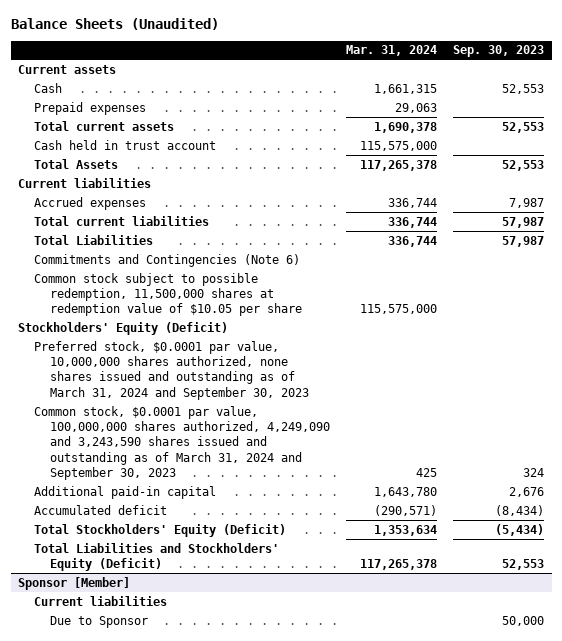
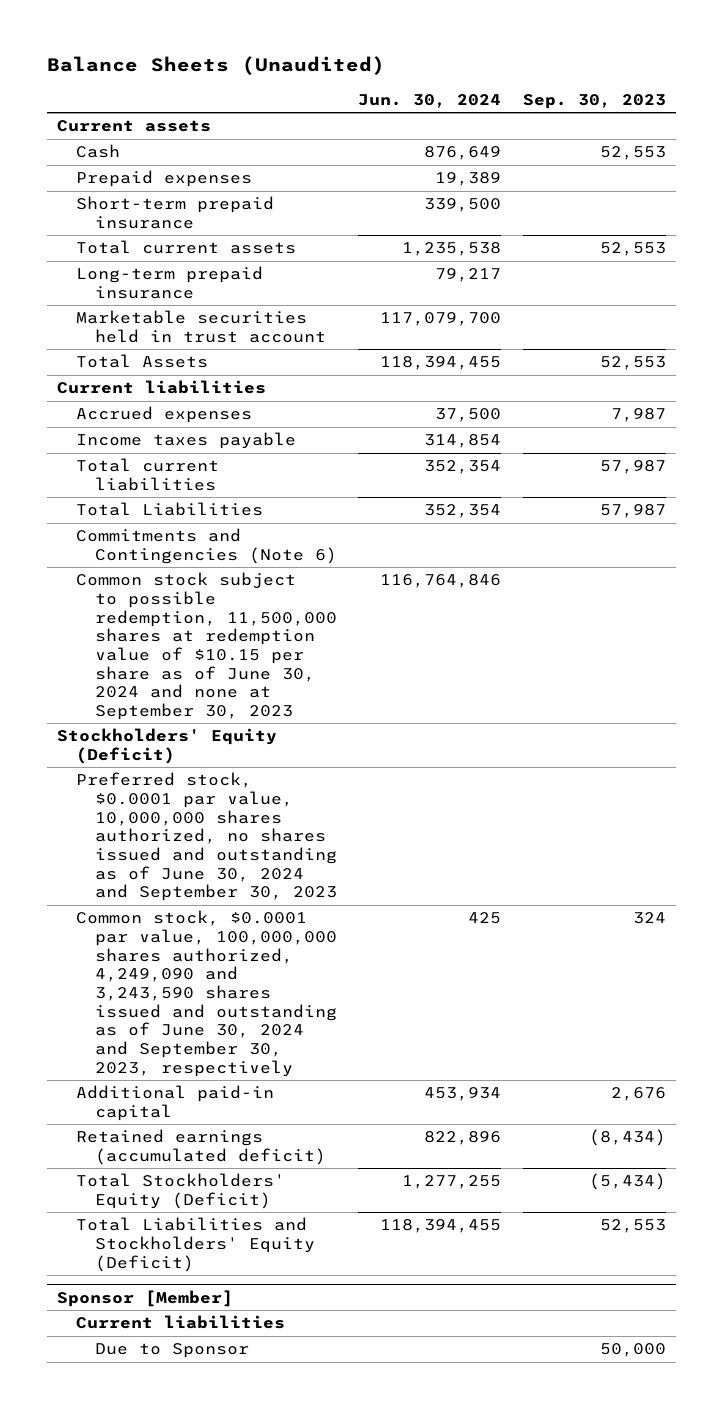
[346,45,438,57] Mar. 31, 2024 -> none
none -> [358,93,502,108] Jun. 30, 2024
none -> [76,196,275,229] Short-term prepaid insurance
none -> [76,266,264,299] Long-term prepaid insurance
[34,139,217,150] Cash held in trust account -> [76,310,326,343] Marketable securities held in trust account
none -> [76,432,297,450] Income taxes payable
[34,272,303,317] Common stock subject to possible redemption, 11,500,000 shares at redemption value of $10.05 per share -> [76,572,337,720] Common stock subject to possible redemption, 11,500,000 shares at redemption value of $10.15 per share as of June 30, 2024 and none at September 30, 2023
[34,340,310,400] Preferred stock, $0.0001 par value, 10,000,000 shares authorized, none shares issued and outstanding as of March 31, 2024 and September 30, 2023 -> [76,772,337,902] Preferred stock, $0.0001 par value, 10,000,000 shares authorized, no shares issued and outstanding as of June 30, 2024 and September 30, 2023
[34,405,331,481] Common stock, $0.0001 par value, 100,000,000 shares authorized, 4,249,090 and 3,243,590 shares issued and outstanding as of March 31, 2024 and September 30, 2023 -> [76,910,337,1077] Common stock, $0.0001 par value, 100,000,000 shares authorized, 4,249,090 and 3,243,590 shares issued and outstanding as of June 30, 2024 and September 30, 2023, respectively
[34,504,168,515] Accumulated deficit -> [76,1129,326,1165] Retained earnings (accumulated deficit)

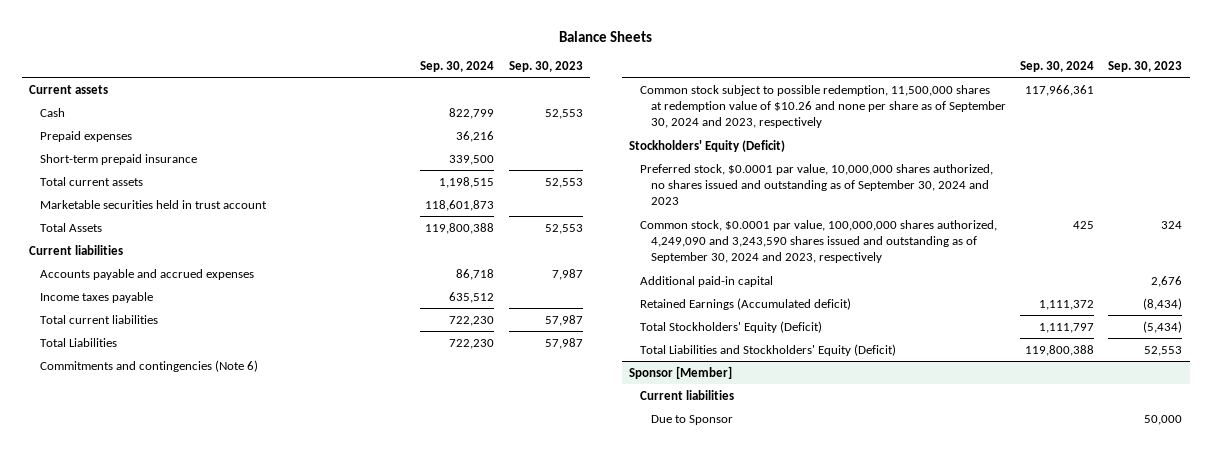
[46,55,385,75] Balance Sheets (Unaudited) -> [558,30,652,42] Balance Sheets
[358,93,502,108] Jun. 30, 2024 -> none
none -> [420,61,495,73] Sep. 30, 2024
[76,266,264,299] Long-term prepaid insurance -> none
[76,406,253,424] Accrued expenses -> [40,268,255,280] Accounts payable and accrued expenses
[76,528,337,564] Commitments and Contingencies (Note 6) -> [40,359,259,372] Commitments and contingencies (Note 6)
[76,572,337,720] Common stock subject to possible redemption, 11,500,000 shares at redemption value of $10.15 per share as of June 30, 2024 and none at September 30, 2023 -> [639,84,1006,129] Common stock subject to possible redemption, 11,500,000 shares at redemption value of $10.26 and none per share as of September 30, 2024 and 2023, respectively
[76,772,337,902] Preferred stock, $0.0001 par value, 10,000,000 shares authorized, no shares issued and outstanding as of June 30, 2024 and September 30, 2023 -> [639,163,993,206] Preferred stock, $0.0001 par value, 10,000,000 shares authorized, no shares issued and outstanding as of September 30, 2024 and 2023
[76,910,337,1077] Common stock, $0.0001 par value, 100,000,000 shares authorized, 4,249,090 and 3,243,590 shares issued and outstanding as of June 30, 2024 and September 30, 2023, respectively -> [639,219,997,264] Common stock, $0.0001 par value, 100,000,000 shares authorized, 4,249,090 and 3,243,590 shares issued and outstanding as of September 30, 2024 and 2023, respectively
[76,1129,326,1165] Retained earnings (accumulated deficit) -> [639,297,851,310] Retained Earnings (Accumulated deficit)

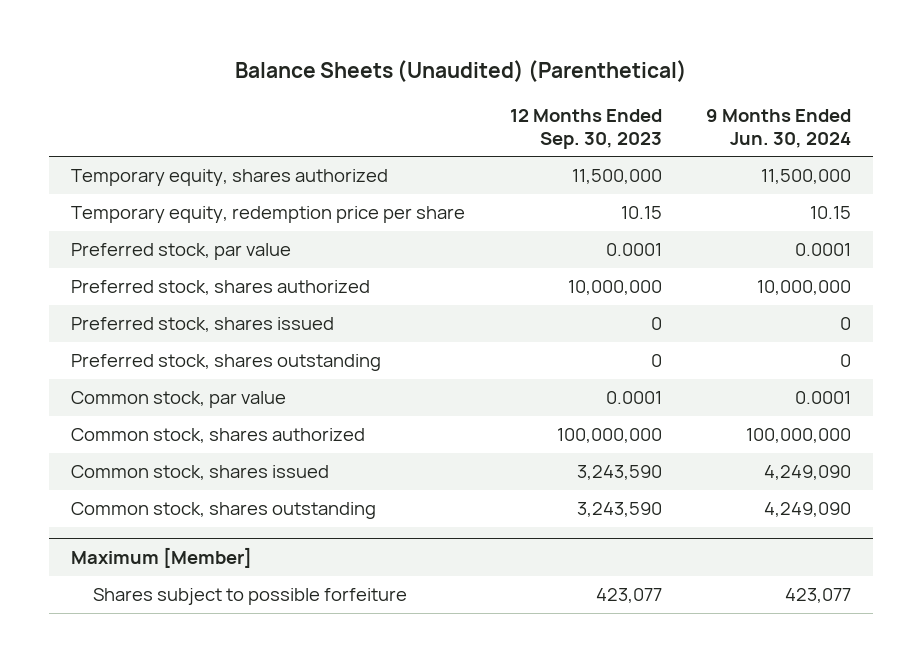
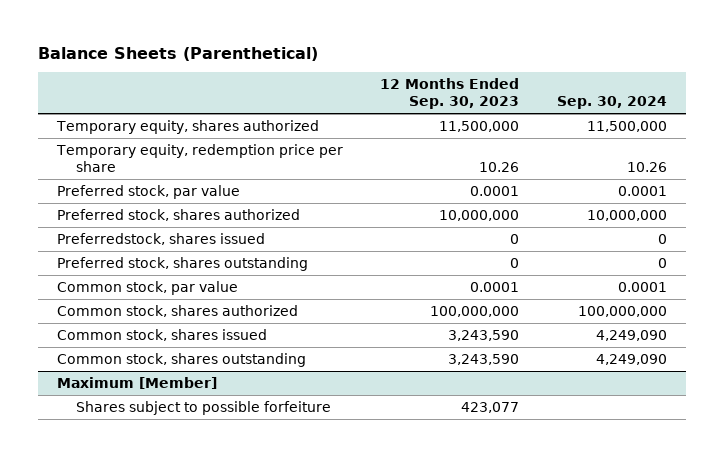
[235,60,688,83] Balance Sheets (Unaudited) (Parenthetical) -> [37,46,318,61] Balance Sheets (Parenthetical)
[705,108,851,148] 9 Months Ended Jun. 30, 2024 -> none
none -> [556,96,667,110] Sep. 30, 2024
[620,206,662,220] 10.15 -> [479,162,520,173] 10.26
[71,317,335,333] Preferred stock, shares issued -> [56,232,265,245] Preferredstock, shares issued

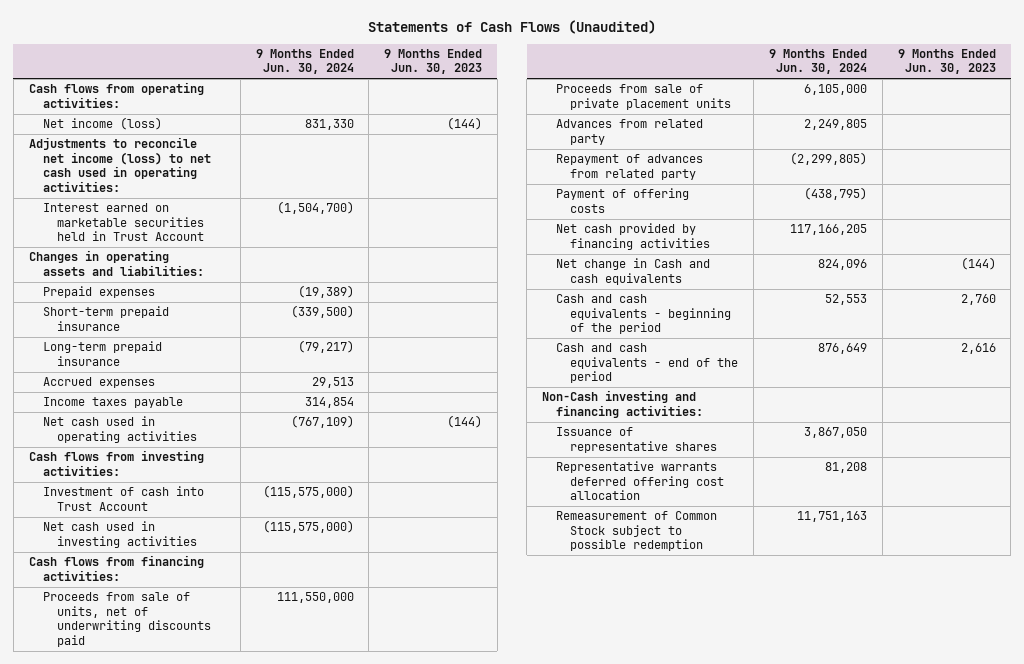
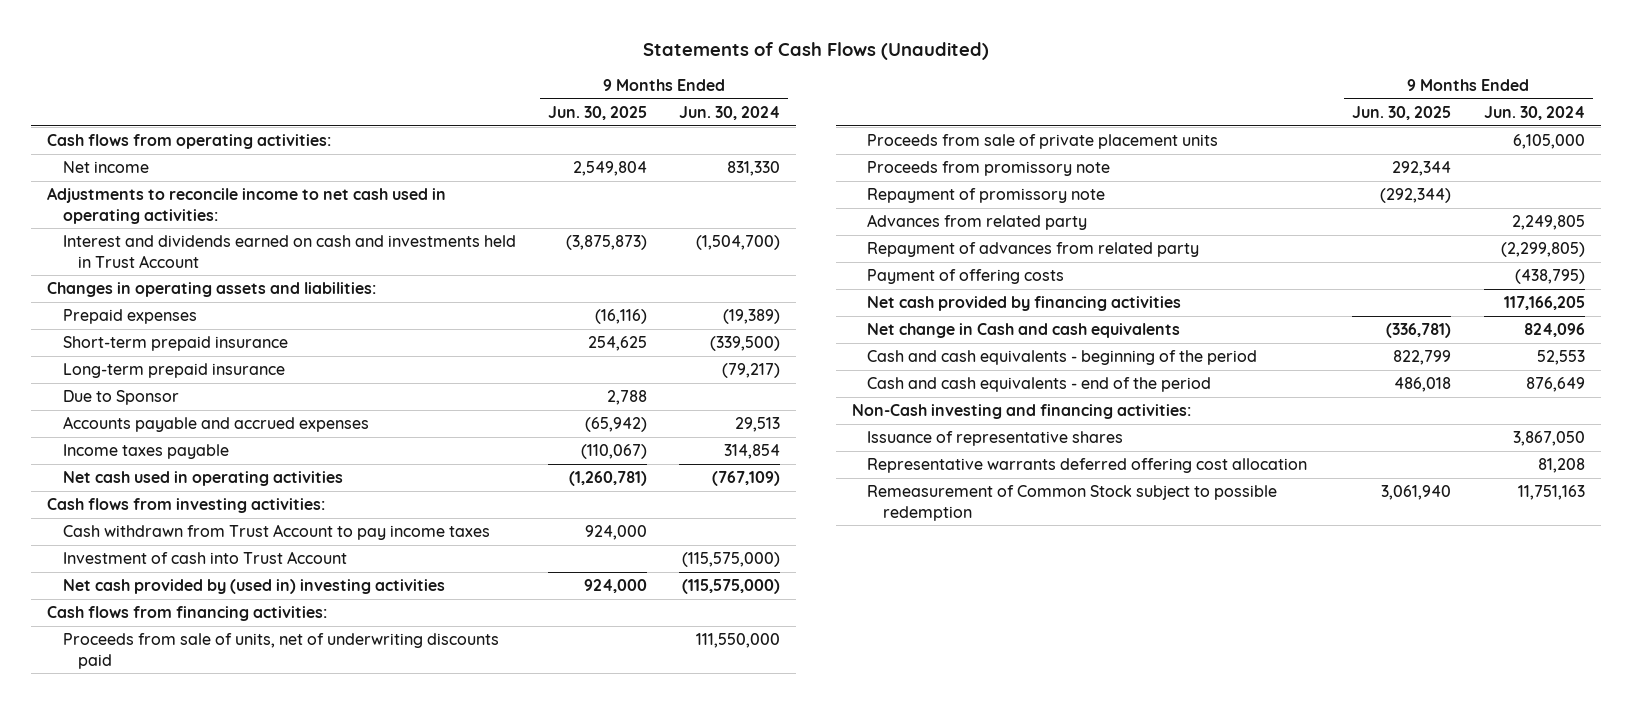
[384,48,483,75] 9 Months Ended Jun. 30, 2023 -> none
none -> [547,105,647,120] Jun. 30, 2025
[42,117,162,131] Net income (loss) -> [62,161,149,174] Net income
[28,137,211,192] Adjustments to reconcile net income (loss) to net cash used in operating activities: -> [47,187,447,224] Adjustments to reconcile income to net cash used in operating activities:
[42,203,204,242] Interest earned on marketable securities held in Trust Account -> [62,235,516,268] Interest and dividends earned on cash and investments held in Trust Account
none -> [62,390,179,406] Due to Sponsor
[42,377,155,389] Accrued expenses -> [62,416,369,433] Accounts payable and accrued expenses
none -> [62,524,490,541] Cash withdrawn from Trust Account to pay income taxes
[42,521,197,548] Net cash used in investing activities -> [62,579,445,595] Net cash provided by (used in) investing activities
none -> [867,161,1111,177] Proceeds from promissory note
none -> [867,188,1106,204] Repayment of promissory note

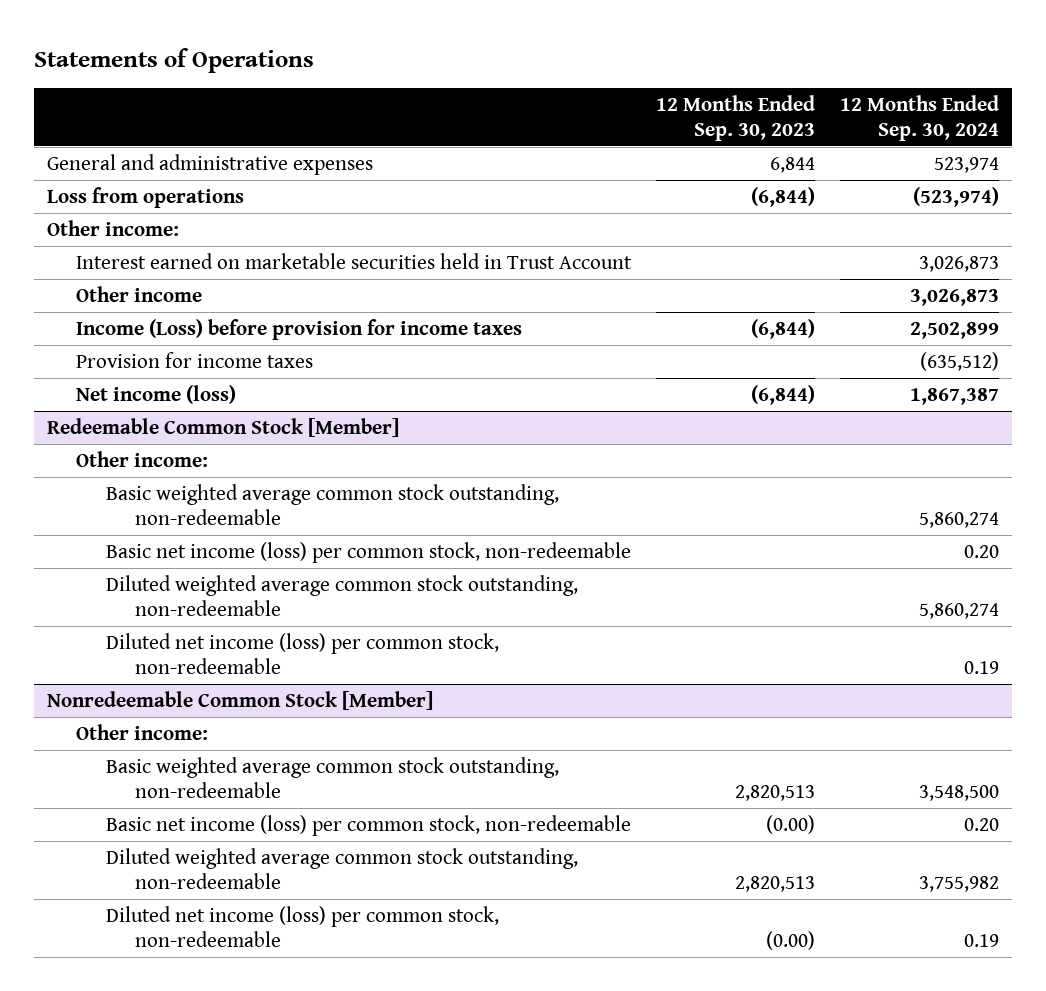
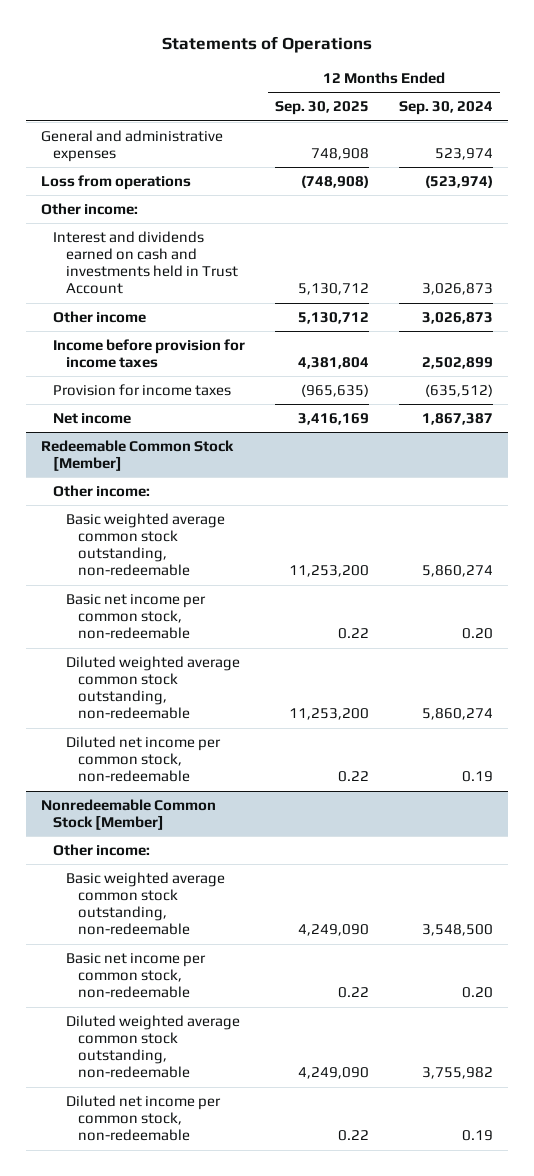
[656,95,816,141] 12 Months Ended Sep. 30, 2023 -> none
none -> [275,101,370,116] Sep. 30, 2025
[76,253,633,270] Interest earned on marketable securities held in Trust Account -> [53,231,238,295] Interest and dividends earned on cash and investments held in Trust Account
[76,319,523,341] Income (Loss) before provision for income taxes -> [53,339,246,369] Income before provision for income taxes
[76,385,237,405] Net income (loss) -> [53,413,132,425] Net income
[105,542,631,564] Basic net income (loss) per common stock, non-redeemable -> [65,594,206,640] Basic net income per common stock, non-redeemable
[105,633,499,674] Diluted net income (loss) per common stock, non-redeemable -> [65,736,221,783] Diluted net income per common stock, non-redeemable
[105,815,631,837] Basic net income (loss) per common stock, non-redeemable -> [65,953,206,999] Basic net income per common stock, non-redeemable
[105,906,499,947] Diluted net income (loss) per common stock, non-redeemable -> [65,1095,221,1142] Diluted net income per common stock, non-redeemable

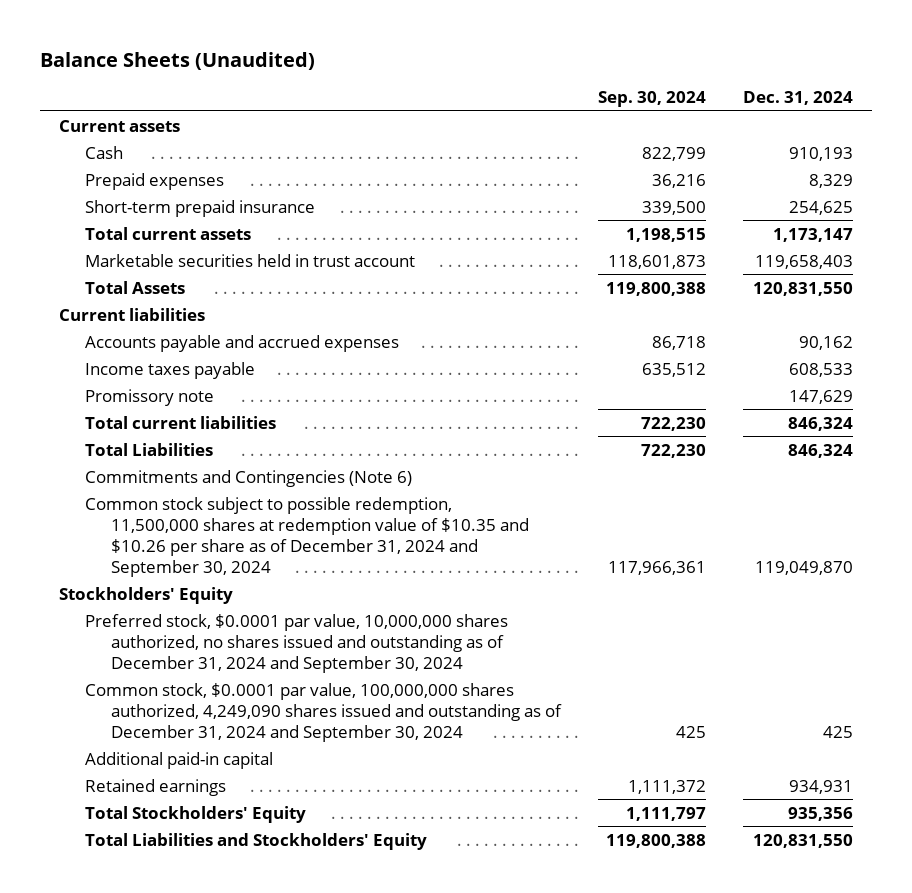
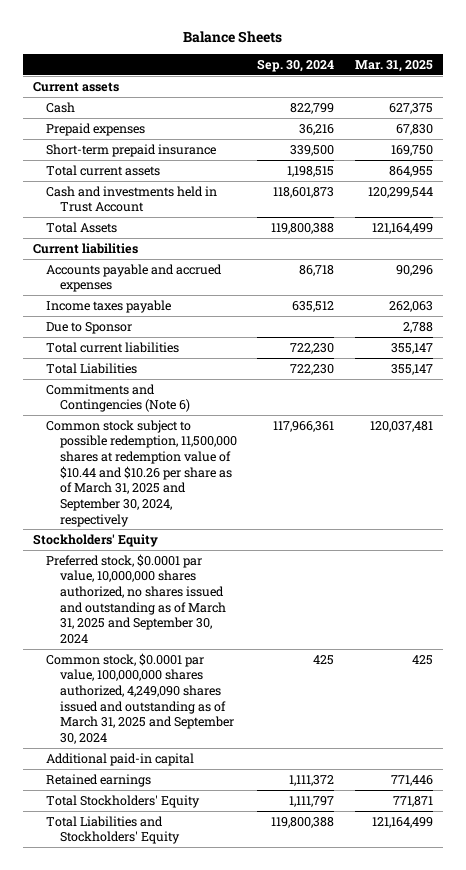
[39,51,315,70] Balance Sheets (Unaudited) -> [182,30,282,43] Balance Sheets
[743,91,854,106] Dec. 31, 2024 -> none
none -> [354,59,433,72] Mar. 31, 2025
[84,253,415,267] Marketable securities held in trust account -> [46,185,218,213] Cash and investments held in Trust Account
[84,388,214,406] Promissory note -> none
none -> [46,321,133,334] Due to Sponsor
[84,496,529,577] Common stock subject to possible redemption, 11,500,000 shares at redemption value of $10.35 and $10.26 per share as of December 31, 2024 and September 30, 2024 -> [46,419,237,527] Common stock subject to possible redemption, 11,500,000 shares at redemption value of $10.44 and $10.26 per share as of March 31, 2025 and September 30, 2024, respectively
[84,613,508,673] Preferred stock, $0.0001 par value, 10,000,000 shares authorized, no shares issued and outstanding as of December 31, 2024 and September 30, 2024 -> [46,553,226,644] Preferred stock, $0.0001 par value, 10,000,000 shares authorized, no shares issued and outstanding as of March 31, 2025 and September 30, 2024
[84,682,562,742] Common stock, $0.0001 par value, 100,000,000 shares authorized, 4,249,090 shares issued and outstanding as of December 31, 2024 and September 30, 2024 -> [46,652,234,744] Common stock, $0.0001 par value, 100,000,000 shares authorized, 4,249,090 shares issued and outstanding as of March 31, 2025 and September 30, 2024

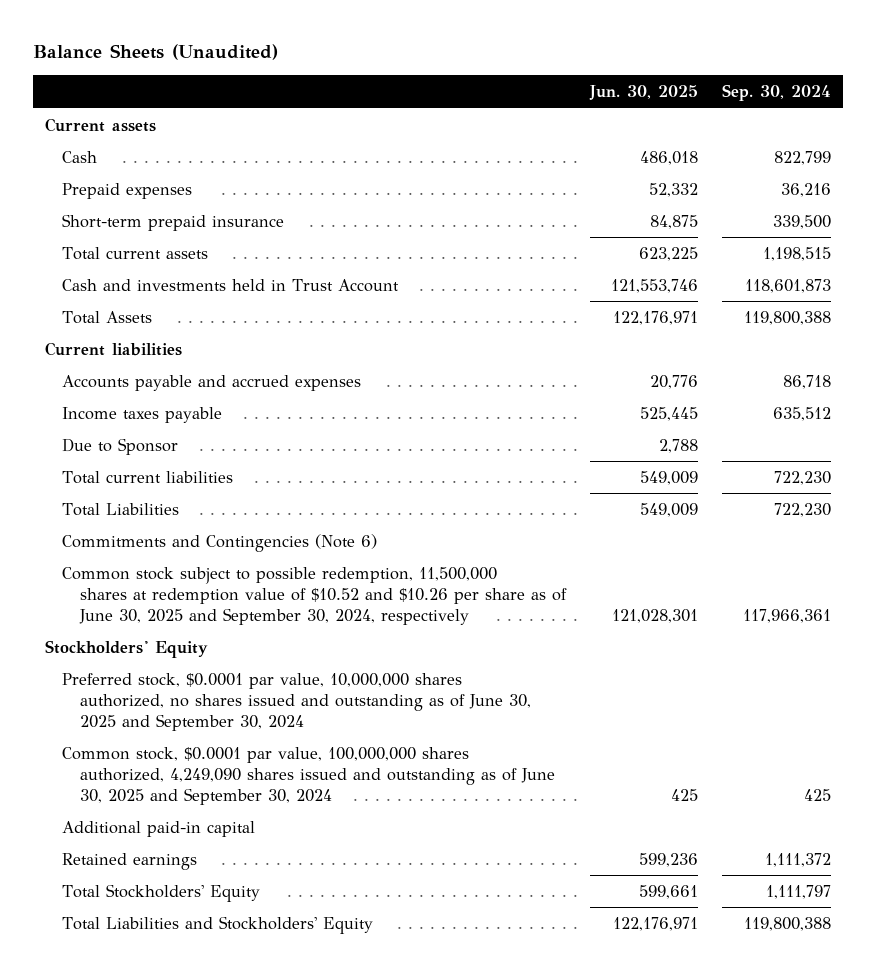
[182,30,282,43] Balance Sheets -> [32,44,278,61] Balance Sheets (Unaudited)
[354,59,433,72] Mar. 31, 2025 -> none
none -> [588,84,698,100] Jun. 30, 2025
[46,419,237,527] Common stock subject to possible redemption, 11,500,000 shares at redemption value of $10.44 and $10.26 per share as of March 31, 2025 and September 30, 2024, respectively -> [62,566,567,625] Common stock subject to possible redemption, 11,500,000 shares at redemption value of $10.52 and $10.26 per share as of June 30, 2025 and September 30, 2024, respectively
[46,553,226,644] Preferred stock, $0.0001 par value, 10,000,000 shares authorized, no shares issued and outstanding as of March 31, 2025 and September 30, 2024 -> [62,672,531,731] Preferred stock, $0.0001 par value, 10,000,000 shares authorized, no shares issued and outstanding as of June 30, 2025 and September 30, 2024
[46,652,234,744] Common stock, $0.0001 par value, 100,000,000 shares authorized, 4,249,090 shares issued and outstanding as of March 31, 2025 and September 30, 2024 -> [62,746,555,805] Common stock, $0.0001 par value, 100,000,000 shares authorized, 4,249,090 shares issued and outstanding as of June 30, 2025 and September 30, 2024

